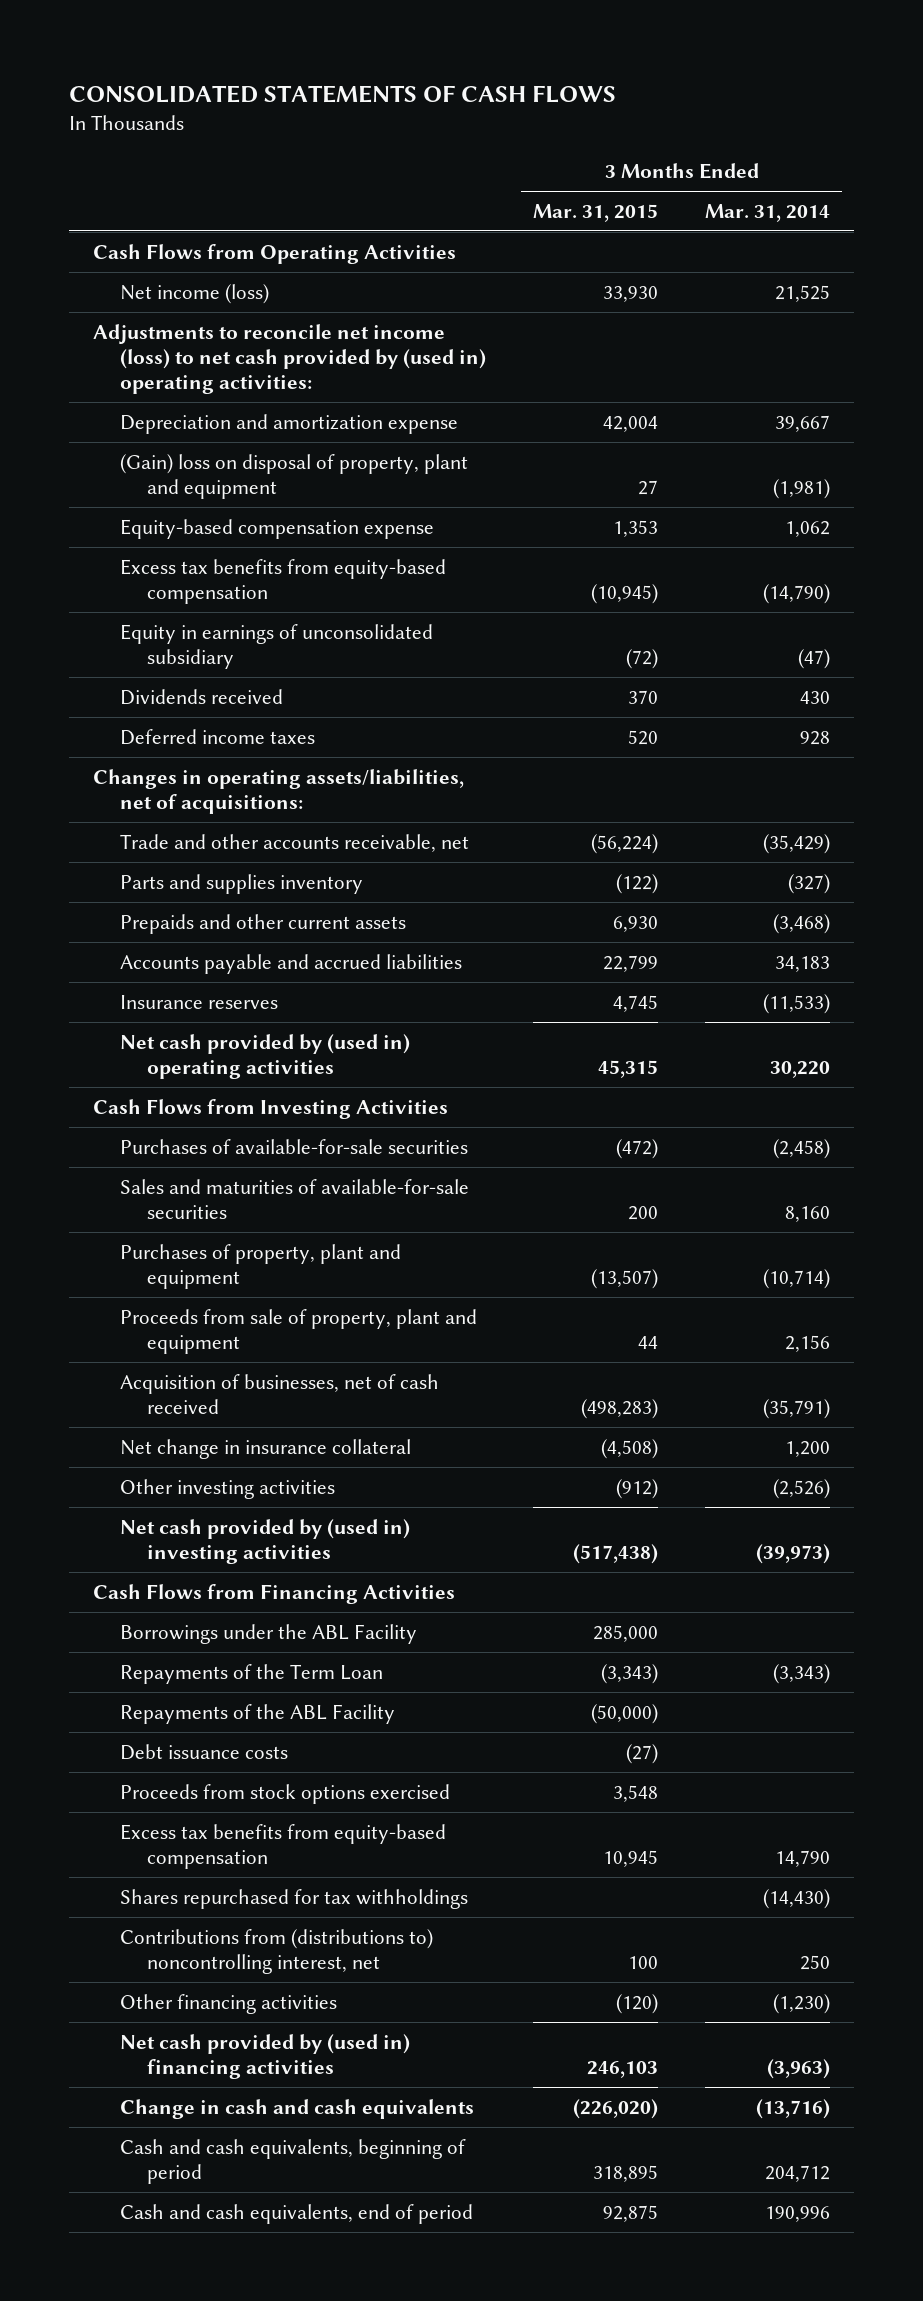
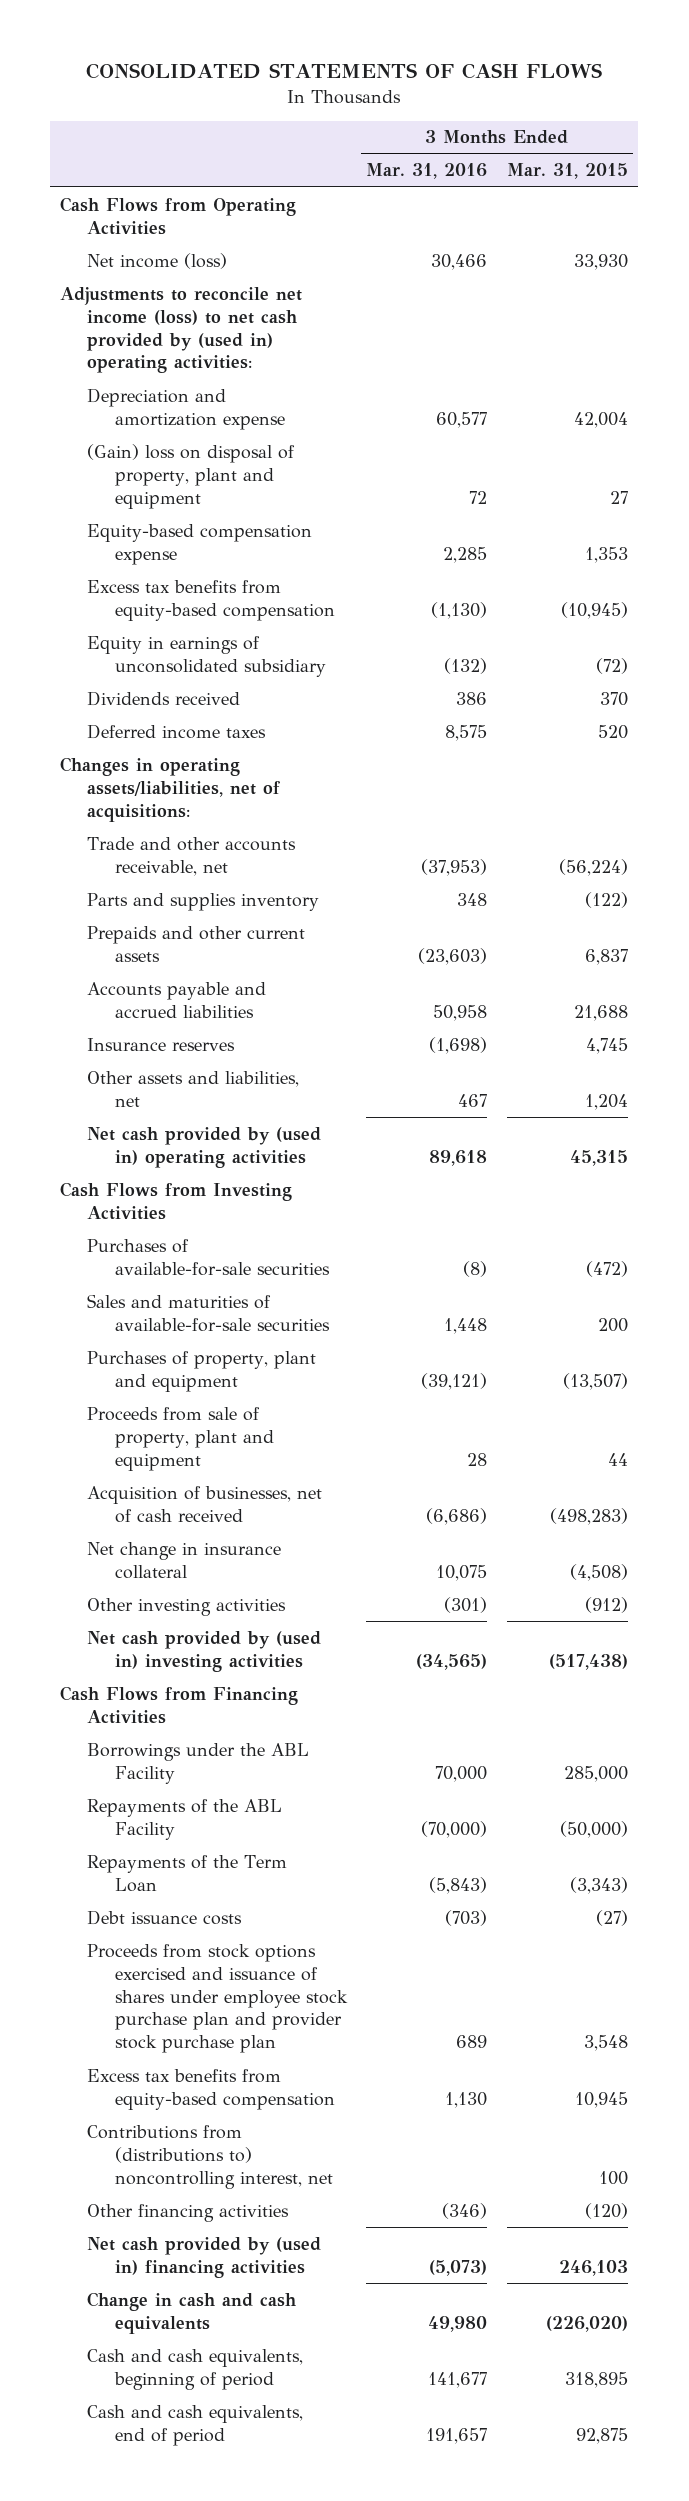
[705,203,831,222] Mar. 31, 2014 -> none
none -> [366,163,488,180] Mar. 31, 2016
[613,915,659,932] 6,930 -> [585,948,629,965] 6,837
[603,954,659,972] 22,799 -> [574,1004,629,1021] 21,688
none -> [87,1070,300,1107] Other assets and liabilities, net
[119,1663,383,1684] Repayments of the Term Loan -> [87,1854,288,1892] Repayments of the Term Loan
[119,1783,450,1804] Proceeds from stock options exercised -> [87,1943,348,2054] Proceeds from stock options exercised and issuance of shares under employee stock purchase plan and provider stock purchase plan
[119,1888,468,1909] Shares repurchased for tax withholdings -> none

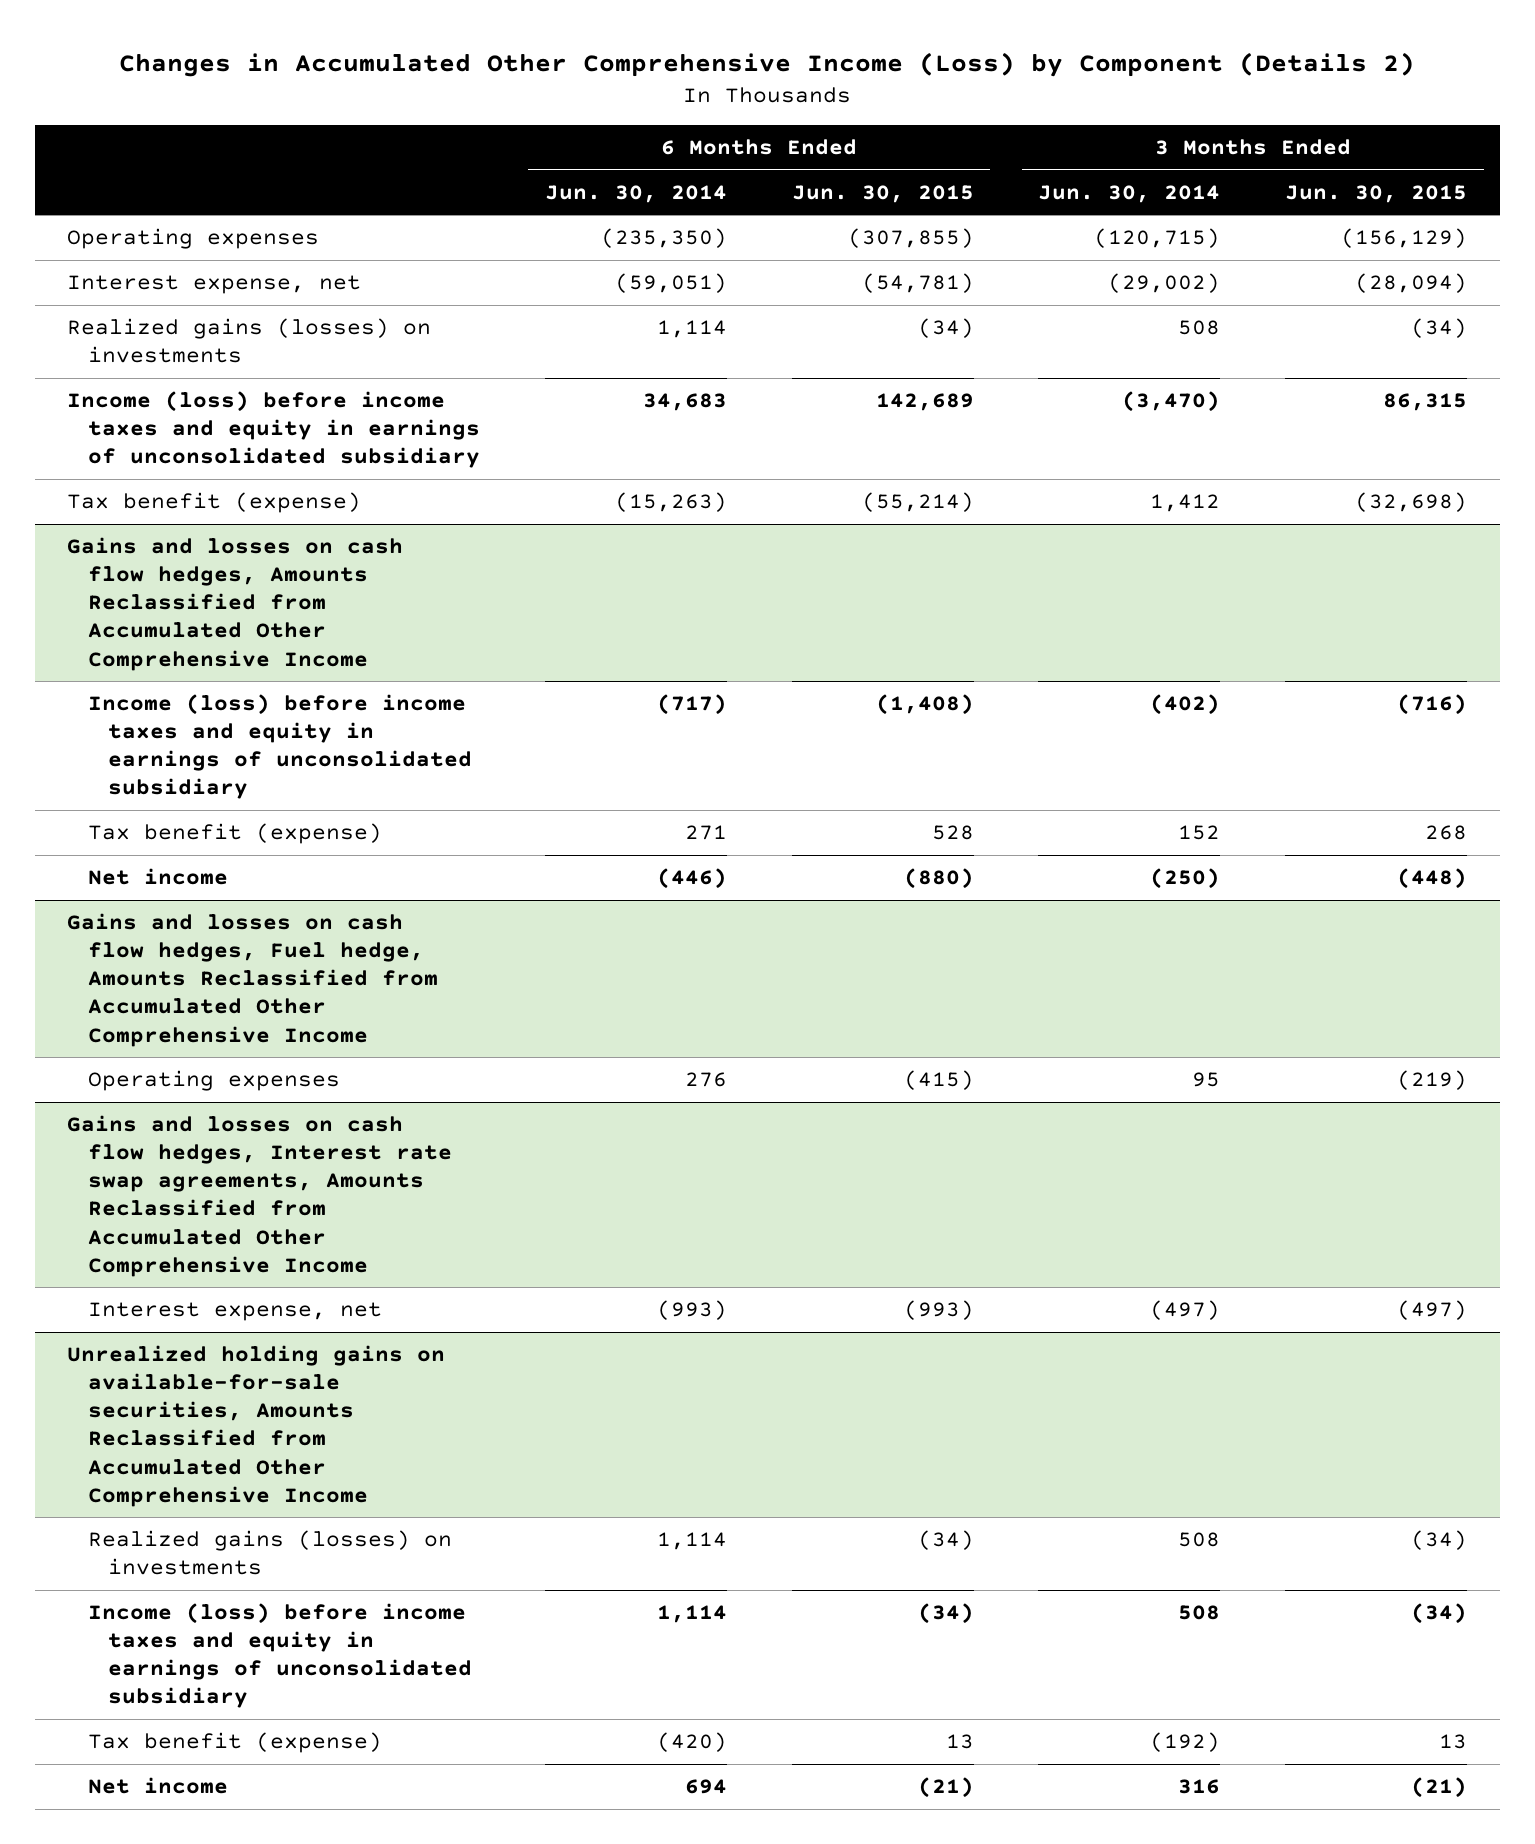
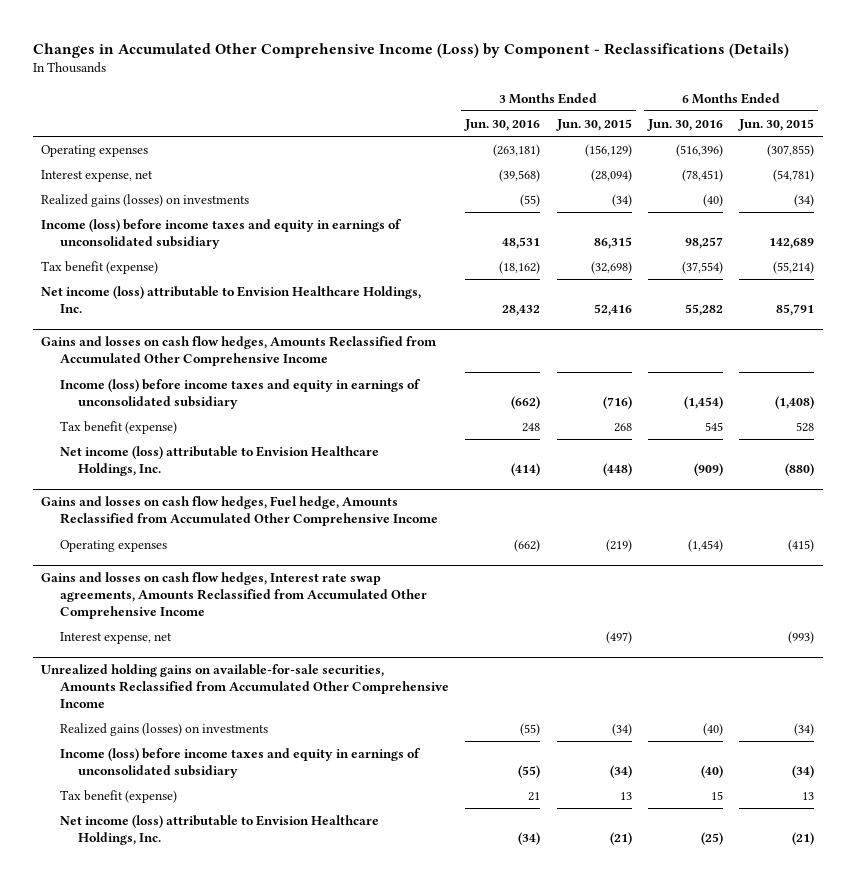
[119,51,1416,77] Changes in Accumulated Other Comprehensive Income (Loss) by Component (Details 2) -> [32,42,789,58] Changes in Accumulated Other Comprehensive Income (Loss) by Component - Reclassifications (Details)
[544,184,727,203] Jun. 30, 2014 -> none
[1038,184,1221,203] Jun. 30, 2014 -> none
none -> [464,118,541,131] Jun. 30, 2016
none -> [646,118,723,131] Jun. 30, 2016
none -> [41,286,422,313] Net income (loss) attributable to Envision Healthcare Holdings, Inc.
[87,868,228,886] Net income -> [59,446,379,476] Net income (loss) attributable to Envision Healthcare Holdings, Inc.
[87,1777,228,1795] Net income -> [59,815,379,845] Net income (loss) attributable to Envision Healthcare Holdings, Inc.

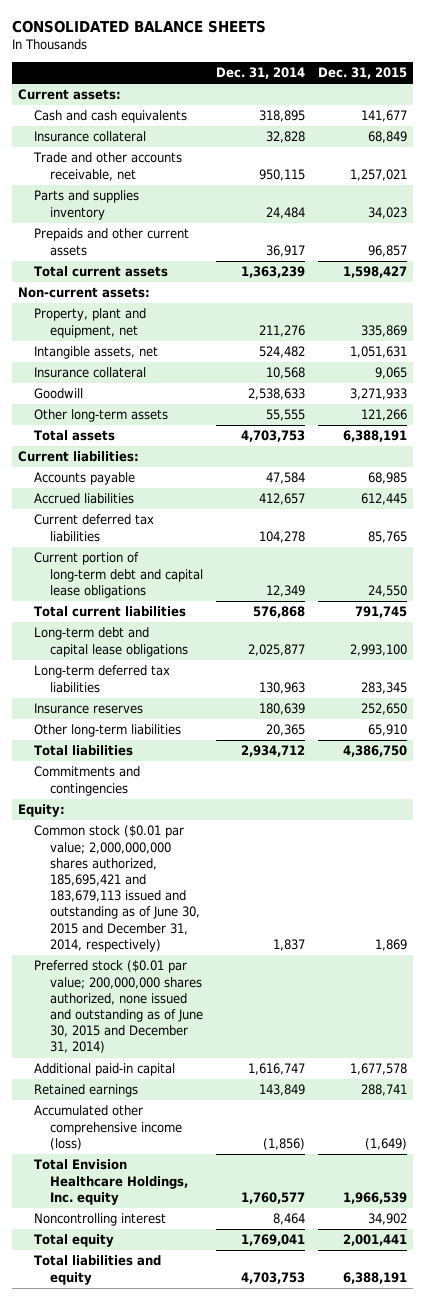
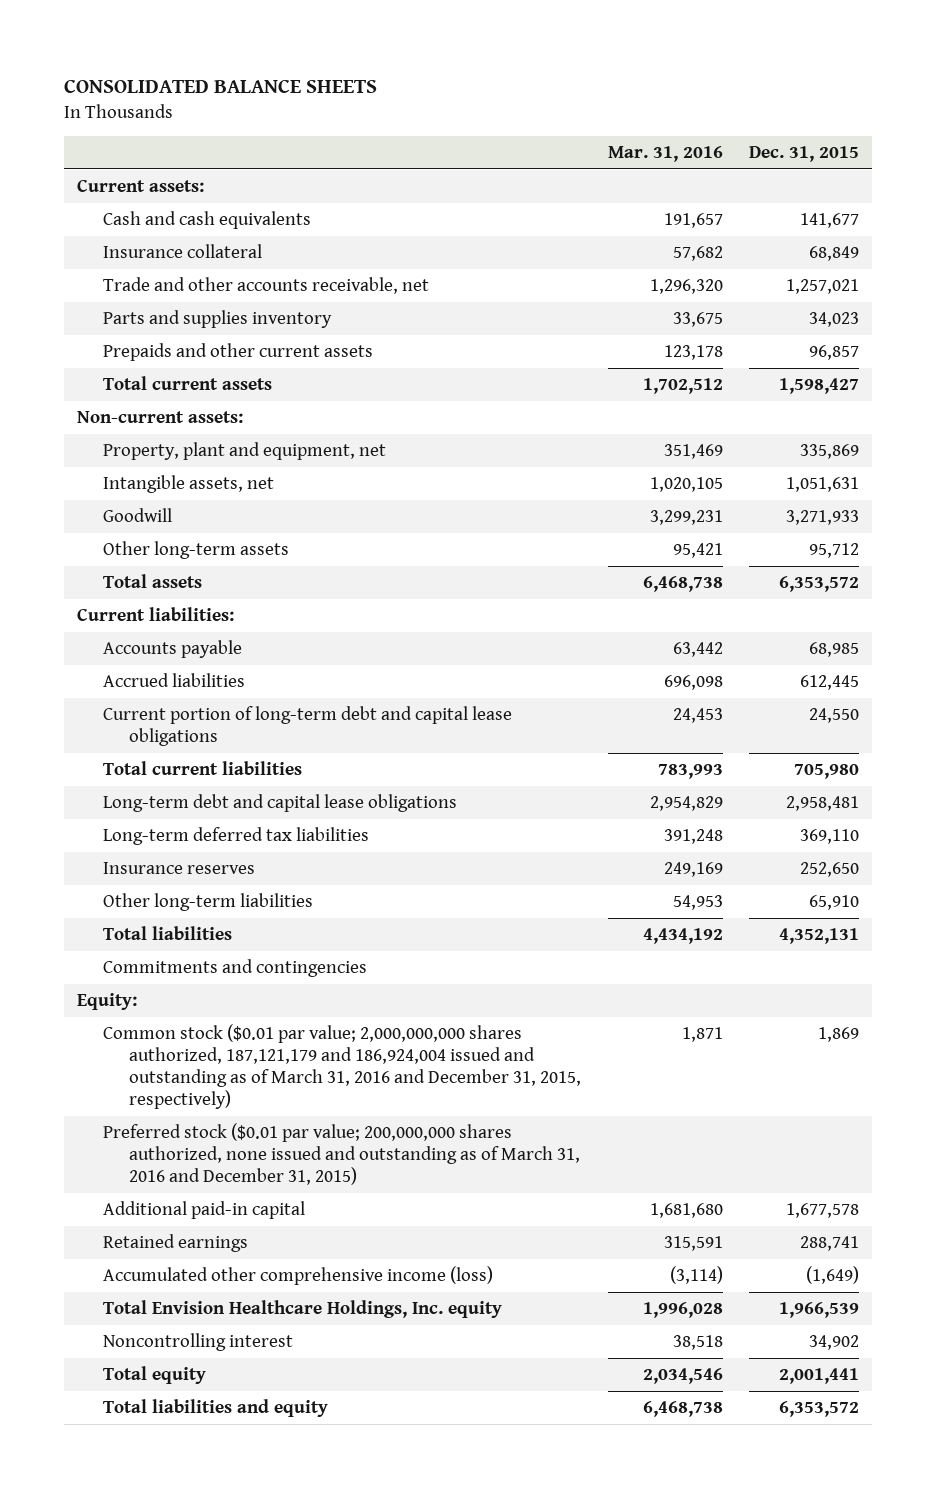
[215,66,305,79] Dec. 31, 2014 -> none
none -> [607,146,723,163] Mar. 31, 2016
[34,367,147,379] Insurance collateral -> none
[360,409,407,422] 121,266 -> [808,543,859,559] 95,712
[342,430,407,443] 6,388,191 -> [778,576,859,593] 6,353,572
[34,514,155,542] Current deferred tax liabilities -> none
[354,606,407,619] 791,745 -> [793,764,859,780] 705,980
[349,643,407,656] 2,993,100 -> [785,796,859,812] 2,958,481
[360,681,407,694] 283,345 -> [799,829,859,845] 369,110
[342,745,407,758] 4,386,750 -> [778,928,859,945] 4,352,131
[34,825,200,952] Common stock ($0.01 par value; 2,000,000,000 shares authorized, 185,695,421 and 183,679,113 issued and outstanding as of June 30, 2015 and December 31, 2014, respectively) -> [103,1024,582,1110] Common stock ($0.01 par value; 2,000,000,000 shares authorized, 187,121,179 and 186,924,004 issued and outstanding as of March 31, 2016 and December 31, 2015, respectively)
[34,960,203,1054] Preferred stock ($0.01 par value; 200,000,000 shares authorized, none issued and outstanding as of June 30, 2015 and December 31, 2014) -> [103,1123,581,1186] Preferred stock ($0.01 par value; 200,000,000 shares authorized, none issued and outstanding as of March 31, 2016 and December 31, 2015)
[342,1271,407,1284] 6,388,191 -> [778,1401,859,1418] 6,353,572

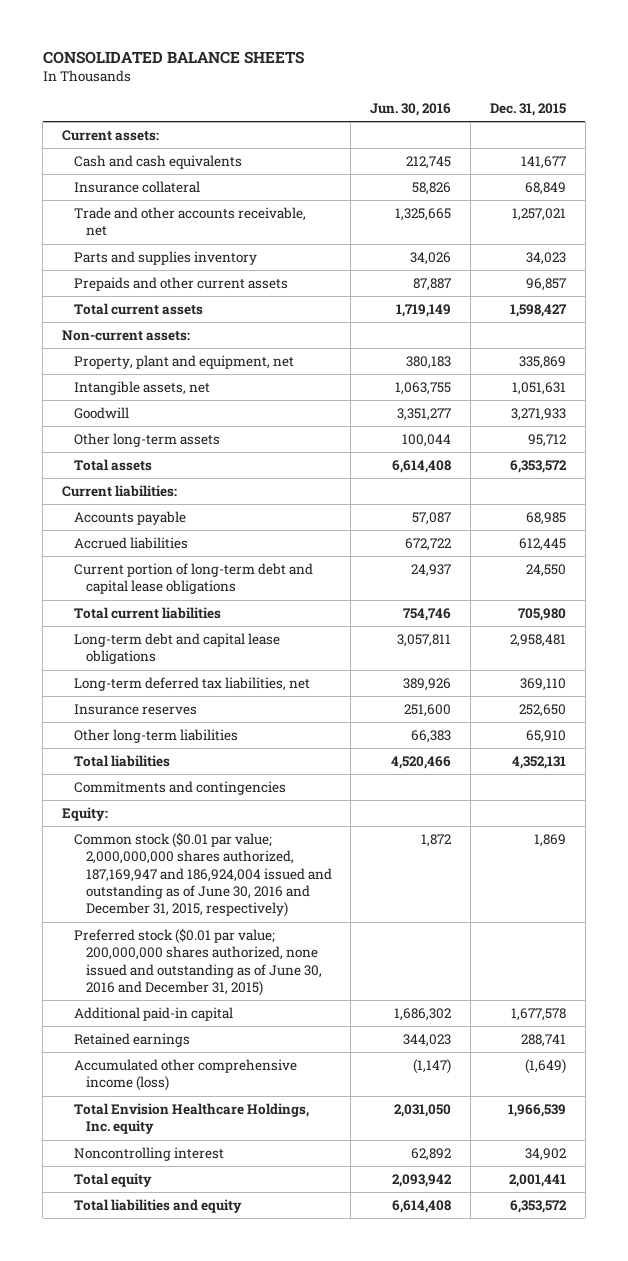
[607,146,723,163] Mar. 31, 2016 -> none
none -> [370,102,452,116] Jun. 30, 2016
[103,827,370,846] Long-term deferred tax liabilities -> [73,677,310,692] Long-term deferred tax liabilities, net
[103,1024,582,1110] Common stock ($0.01 par value; 2,000,000,000 shares authorized, 187,121,179 and 186,924,004 issued and outstanding as of March 31, 2016 and December 31, 2015, respectively) -> [73,832,332,918] Common stock ($0.01 par value; 2,000,000,000 shares authorized, 187,169,947 and 186,924,004 issued and outstanding as of June 30, 2016 and December 31, 2015, respectively)
[103,1123,581,1186] Preferred stock ($0.01 par value; 200,000,000 shares authorized, none issued and outstanding as of March 31, 2016 and December 31, 2015) -> [73,928,322,997] Preferred stock ($0.01 par value; 200,000,000 shares authorized, none issued and outstanding as of June 30, 2016 and December 31, 2015)

